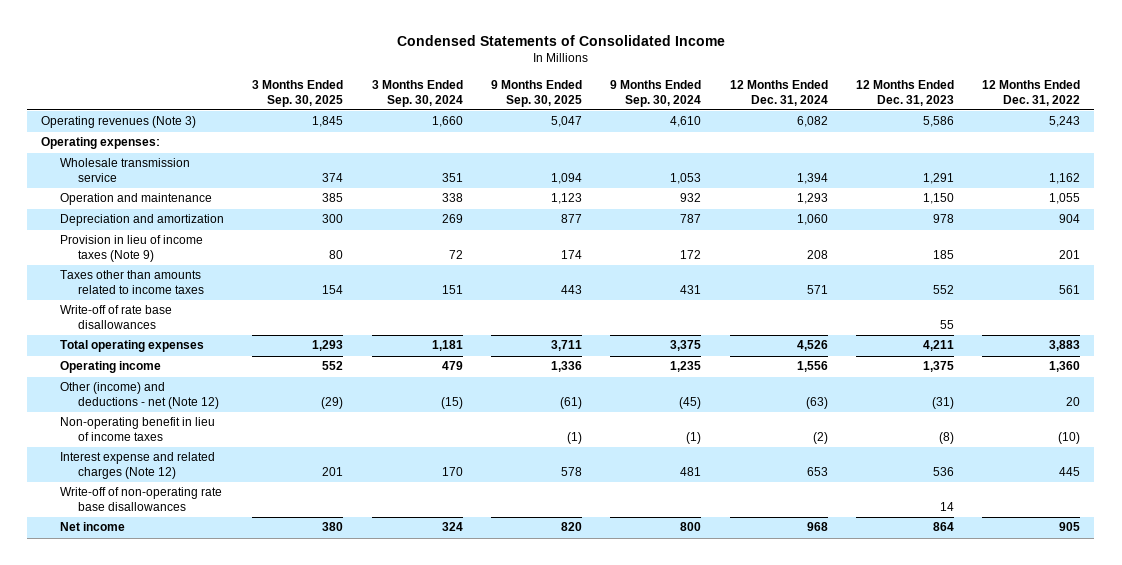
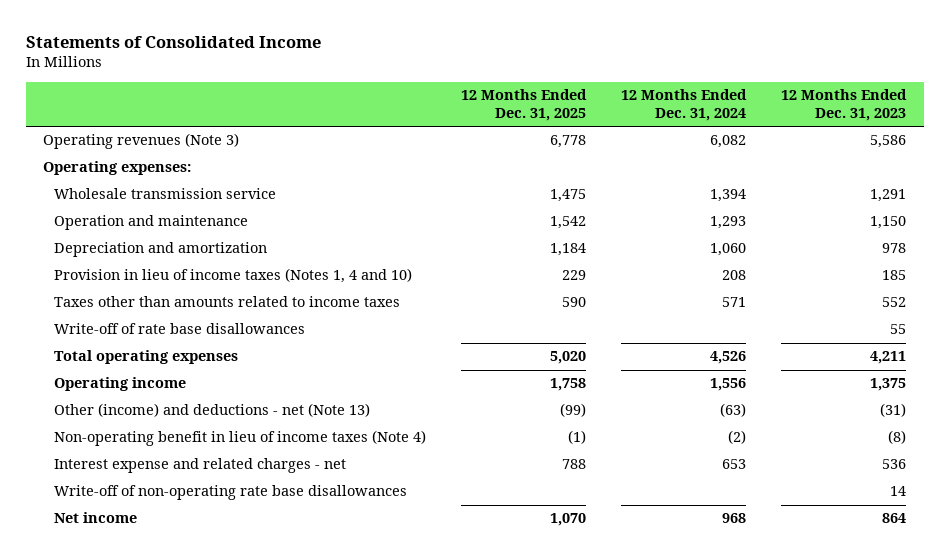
[396,34,725,46] Condensed Statements of Consolidated Income -> [25,36,321,49] Statements of Consolidated Income
[252,79,344,107] 3 Months Ended Sep. 30, 2025 -> none
[371,79,463,107] 3 Months Ended Sep. 30, 2024 -> none
[490,79,582,107] 9 Months Ended Sep. 30, 2025 -> none
[610,79,702,107] 9 Months Ended Sep. 30, 2024 -> none
[982,79,1081,106] 12 Months Ended Dec. 31, 2022 -> none
none -> [460,89,587,122] 12 Months Ended Dec. 31, 2025
[59,235,203,263] Provision in lieu of income taxes (Note 9) -> [53,268,412,284] Provision in lieu of income taxes (Notes 1, 4 and 10)
[59,382,220,410] Other (income) and deductions - net (Note 12) -> [53,403,370,418] Other (income) and deductions - net (Note 13)
[59,417,215,442] Non-operating benefit in lieu of income taxes -> [53,430,426,447] Non-operating benefit in lieu of income taxes (Note 4)
[59,452,215,480] Interest expense and related charges (Note 12) -> [53,458,346,474] Interest expense and related charges - net

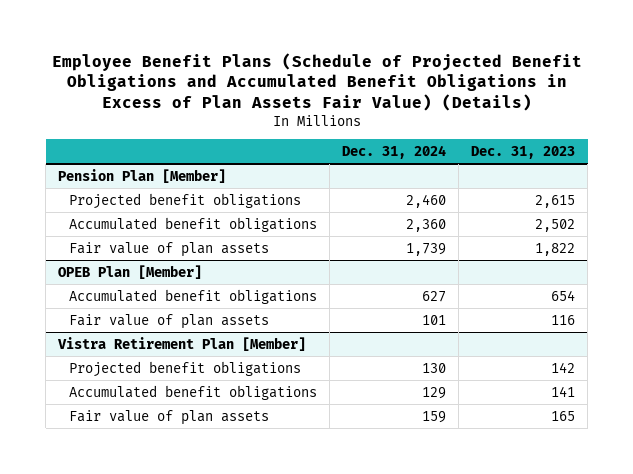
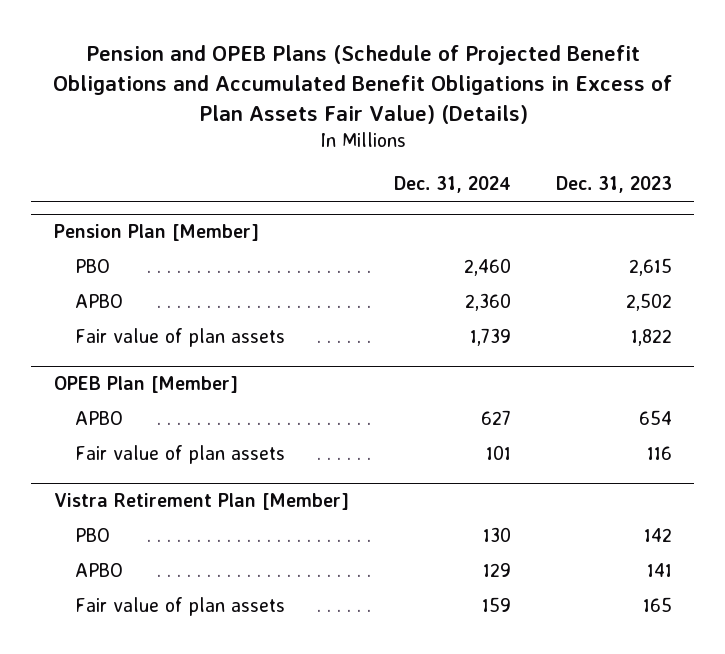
[51,52,582,111] Employee Benefit Plans (Schedule of Projected Benefit Obligations and Accumulated Benefit Obligations in Excess of Plan Assets Fair Value) (Details) -> [52,45,672,125] Pension and OPEB Plans (Schedule of Projected Benefit Obligations and Accumulated Benefit Obligations in Excess of Plan Assets Fair Value) (Details)
[68,192,301,209] Projected benefit obligations -> [75,258,111,273] PBO
[68,216,317,232] Accumulated benefit obligations -> [75,293,124,308] APBO
[68,288,317,304] Accumulated benefit obligations -> [75,410,124,425] APBO
[68,360,301,377] Projected benefit obligations -> [75,527,111,542] PBO
[68,384,317,400] Accumulated benefit obligations -> [75,562,124,577] APBO

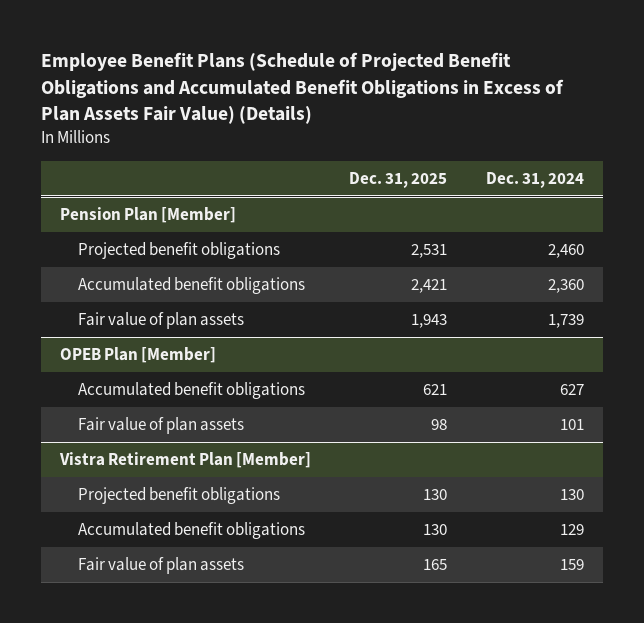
[52,45,672,125] Pension and OPEB Plans (Schedule of Projected Benefit Obligations and Accumulated Benefit Obligations in Excess of Plan Assets Fair Value) (Details) -> [40,52,564,125] Employee Benefit Plans (Schedule of Projected Benefit Obligations and Accumulated Benefit Obligations in Excess of Plan Assets Fair Value) (Details)
[555,176,672,194] Dec. 31, 2023 -> none
none -> [349,171,448,188] Dec. 31, 2025
[75,258,111,273] PBO -> [78,242,281,260] Projected benefit obligations
[75,293,124,308] APBO -> [78,277,306,295] Accumulated benefit obligations
[75,410,124,425] APBO -> [78,382,306,400] Accumulated benefit obligations
[75,527,111,542] PBO -> [78,487,281,505] Projected benefit obligations
[75,562,124,577] APBO -> [78,522,306,540] Accumulated benefit obligations

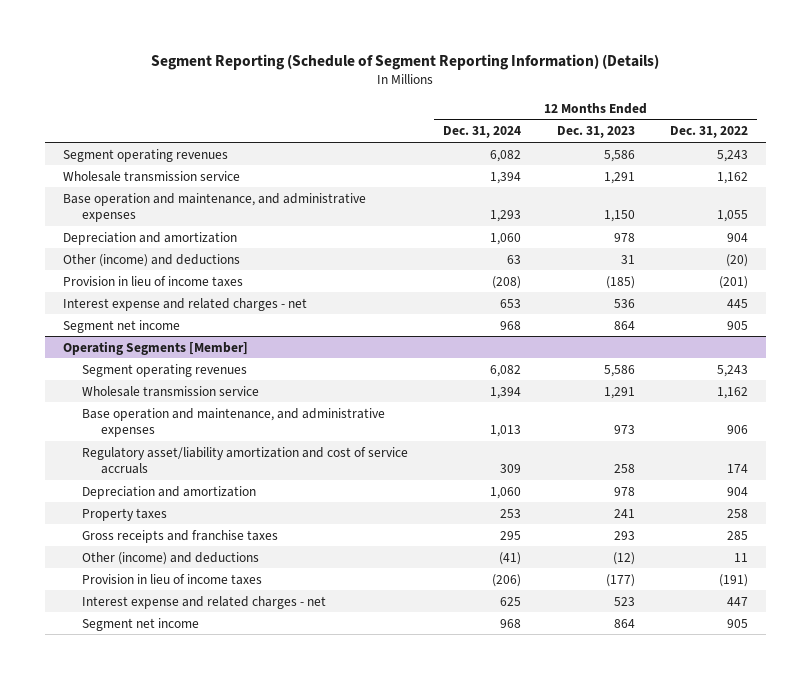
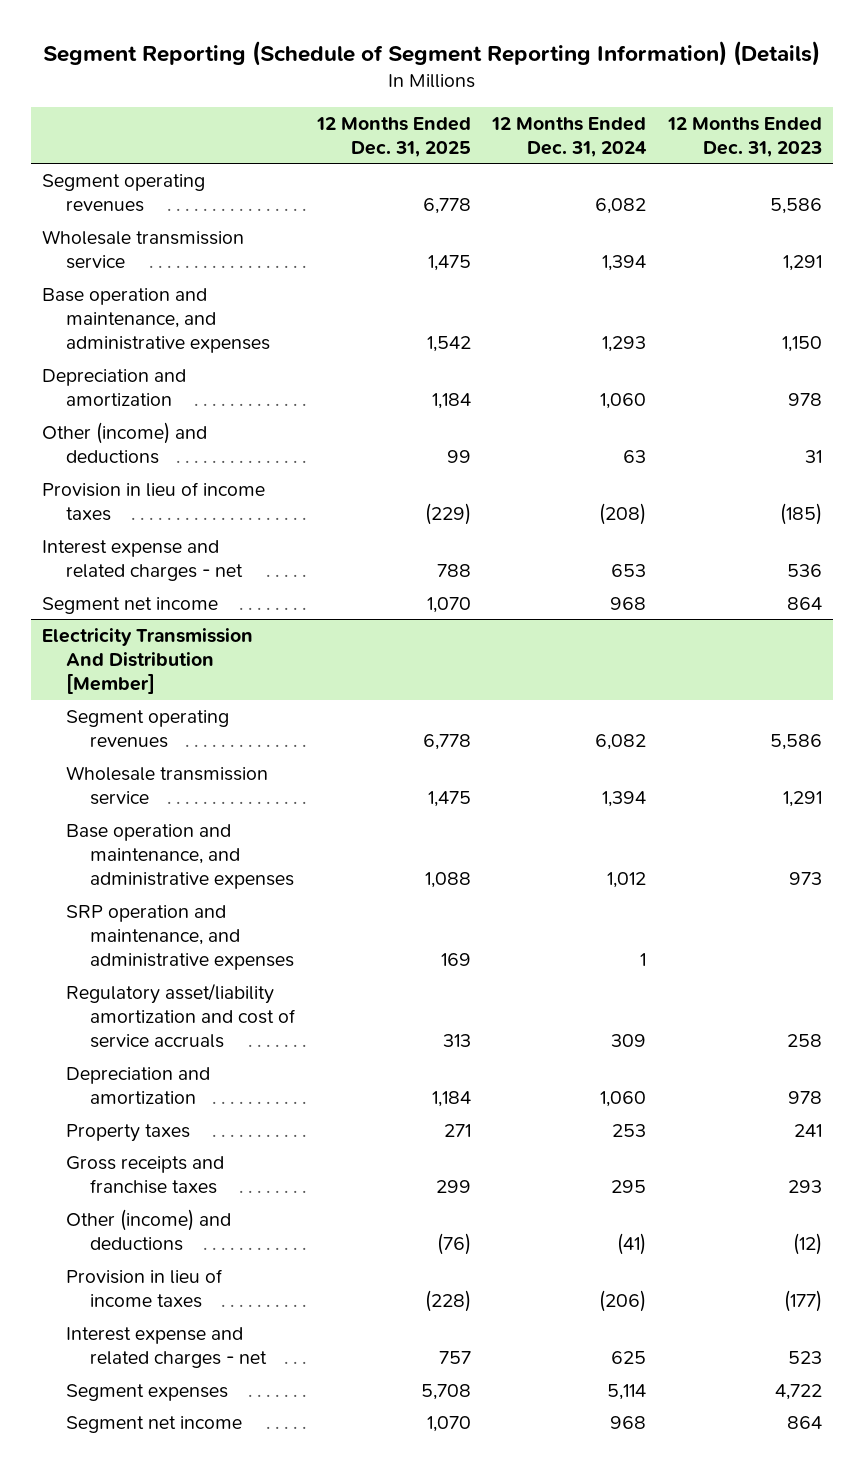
[669,126,748,139] Dec. 31, 2022 -> none
none -> [315,116,471,157] 12 Months Ended Dec. 31, 2025
[62,340,248,355] Operating Segments [Member] -> none
none -> [41,627,253,695] Electricity Transmission And Distribution [Member]
[490,425,522,438] 1,013 -> [607,872,647,889] 1,012
none -> [66,904,295,971] SRP operation and maintenance, and administrative expenses
none -> [66,1383,229,1401] Segment expenses

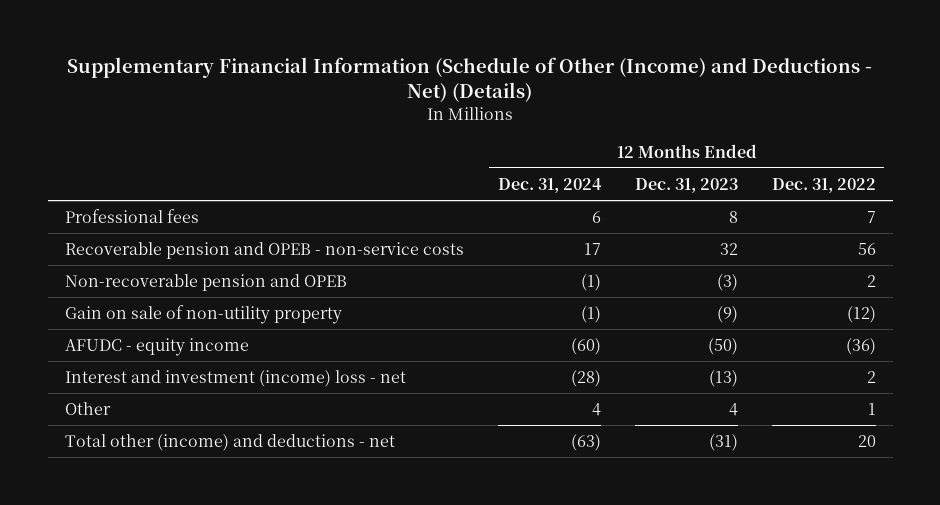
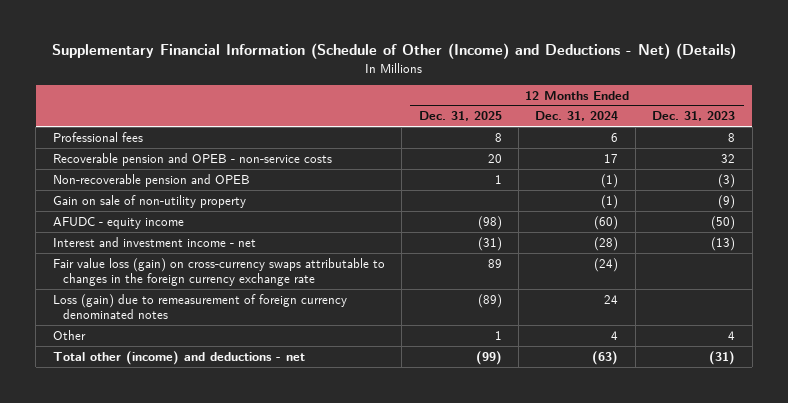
[771,178,876,194] Dec. 31, 2022 -> none
none -> [418,111,502,122] Dec. 31, 2025
[64,370,406,388] Interest and investment (income) loss - net -> [52,236,256,247] Interest and investment income - net
none -> [52,257,385,286] Fair value loss (gain) on cross-currency swaps attributable to changes in the foreign currency exchange rate
none -> [52,293,347,319] Loss (gain) due to remeasurement of foreign currency denominated notes

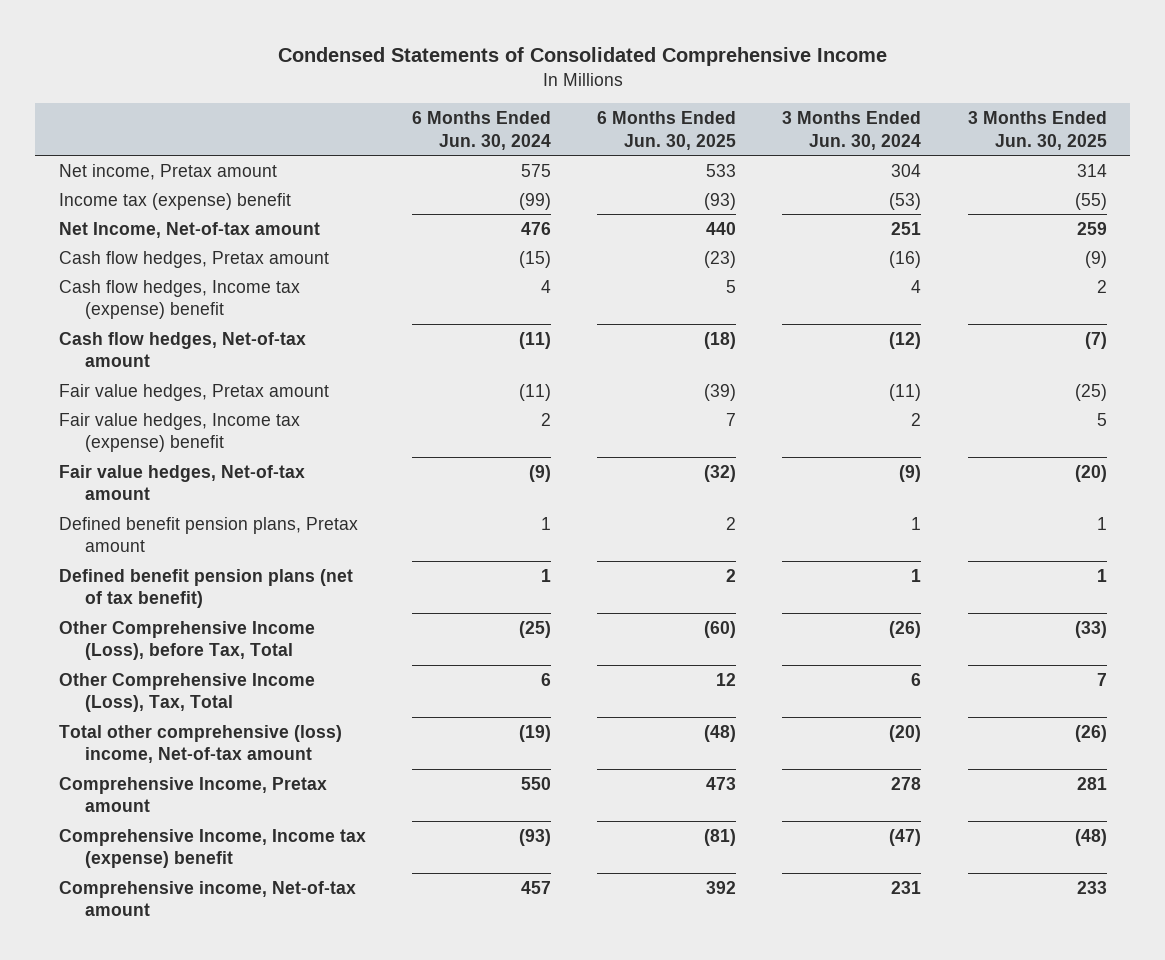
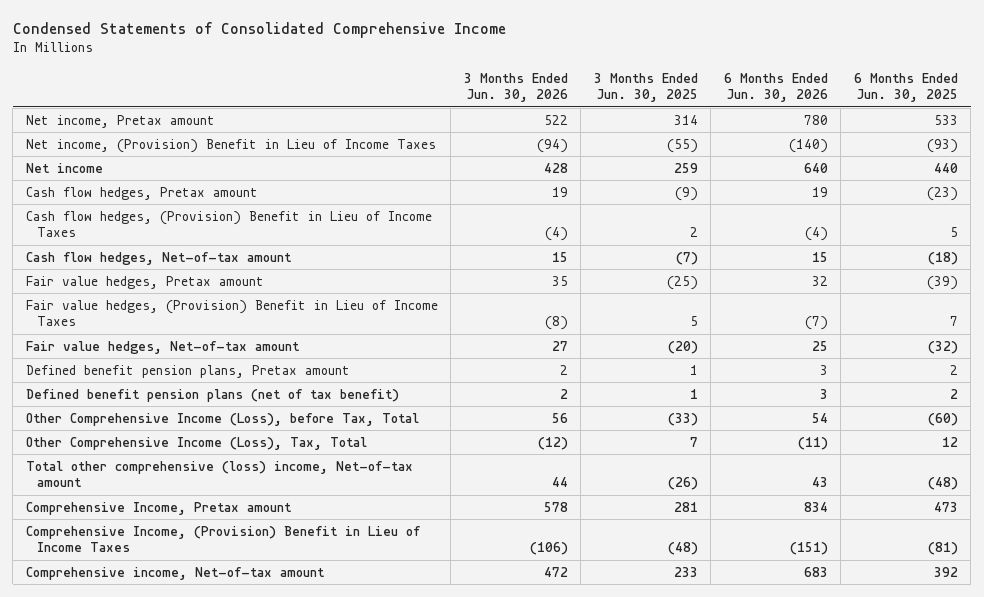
[411,111,551,150] 6 Months Ended Jun. 30, 2024 -> none
[782,111,922,150] 3 Months Ended Jun. 30, 2024 -> none
none -> [463,72,568,103] 3 Months Ended Jun. 30, 2026
none -> [723,72,828,103] 6 Months Ended Jun. 30, 2026
[58,192,291,210] Income tax (expense) benefit -> [25,138,436,153] Net income, (Provision) Benefit in Lieu of Income Taxes
[58,221,320,238] Net Income, Net-of-tax amount -> [25,162,103,173] Net income
[58,279,300,320] Cash flow hedges, Income tax (expense) benefit -> [25,210,432,238] Cash flow hedges, (Provision) Benefit in Lieu of Income Taxes
[58,412,300,453] Fair value hedges, Income tax (expense) benefit -> [25,299,438,327] Fair value hedges, (Provision) Benefit in Lieu of Income Taxes
[58,828,366,869] Comprehensive Income, Income tax (expense) benefit -> [25,525,420,553] Comprehensive Income, (Provision) Benefit in Lieu of Income Taxes

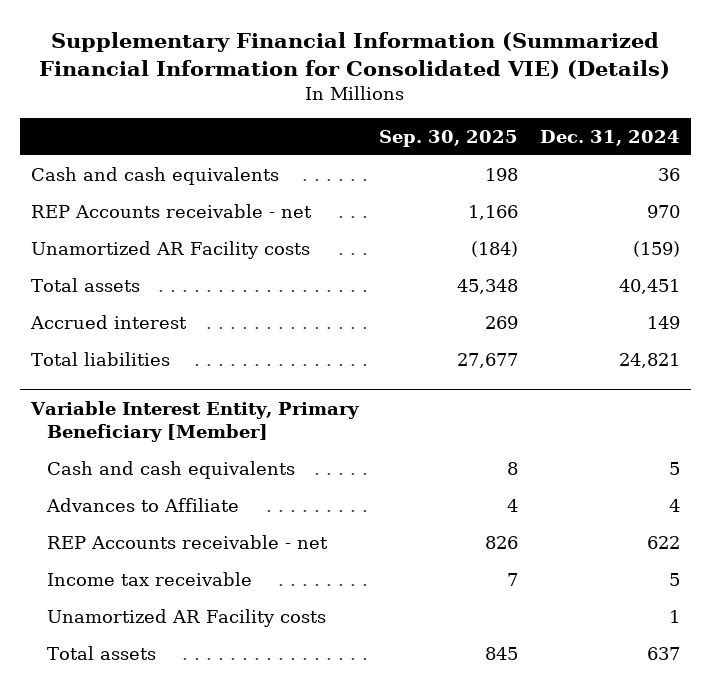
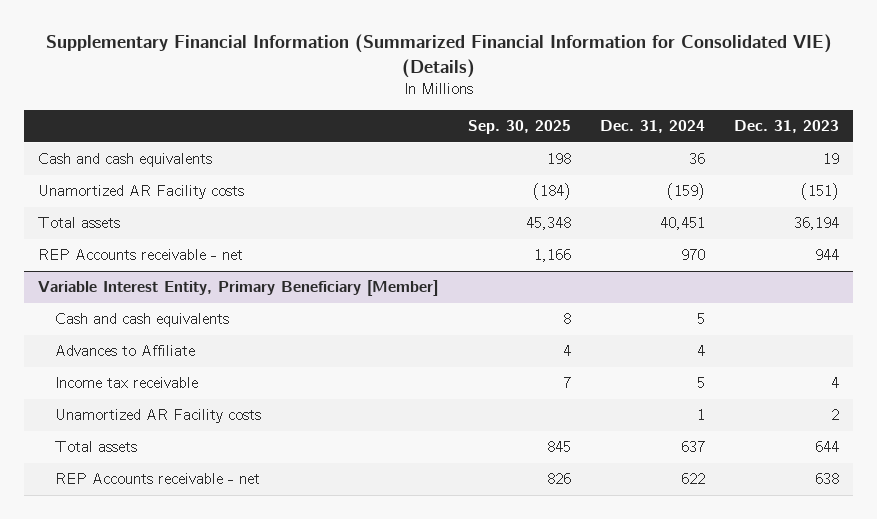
none -> [733,120,839,134] Dec. 31, 2023
[29,315,187,330] Accrued interest -> none
[30,352,170,367] Total liabilities -> none
[30,204,312,219] REP Accounts receivable - net -> [38,249,244,261] REP Accounts receivable - net
[46,535,328,550] REP Accounts receivable - net -> [55,473,261,485] REP Accounts receivable - net

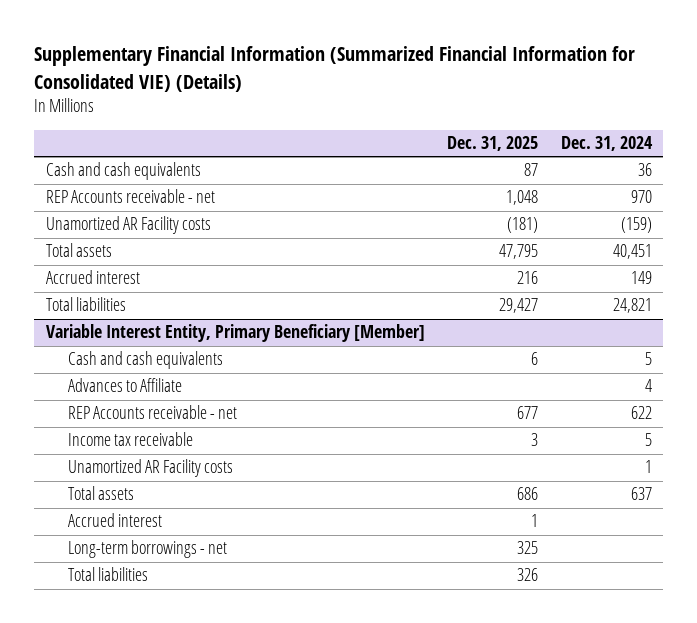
[467,120,571,135] Sep. 30, 2025 -> none
[733,120,839,134] Dec. 31, 2023 -> none
none -> [447,136,539,152] Dec. 31, 2025
[38,249,244,261] REP Accounts receivable - net -> [45,189,215,204] REP Accounts receivable - net
none -> [45,270,140,285] Accrued interest
none -> [45,297,126,312] Total liabilities
[55,473,261,485] REP Accounts receivable - net -> [67,405,237,420] REP Accounts receivable - net
none -> [67,513,162,528] Accrued interest
none -> [67,540,227,559] Long-term borrowings - net
none -> [67,567,148,582] Total liabilities

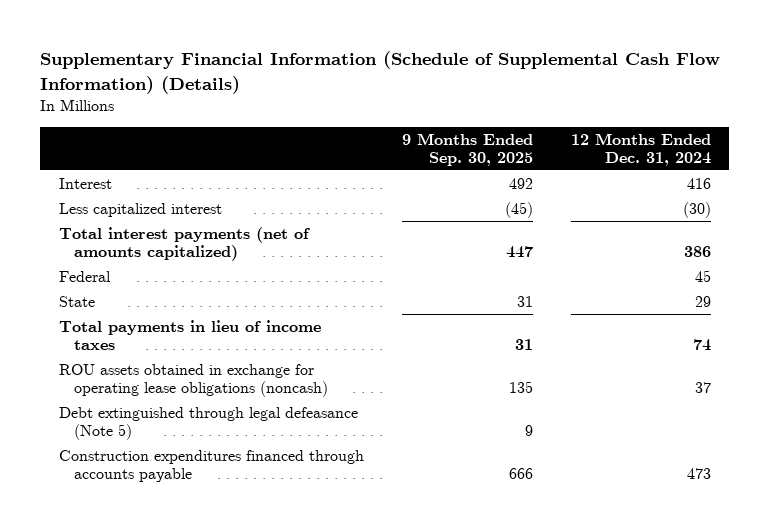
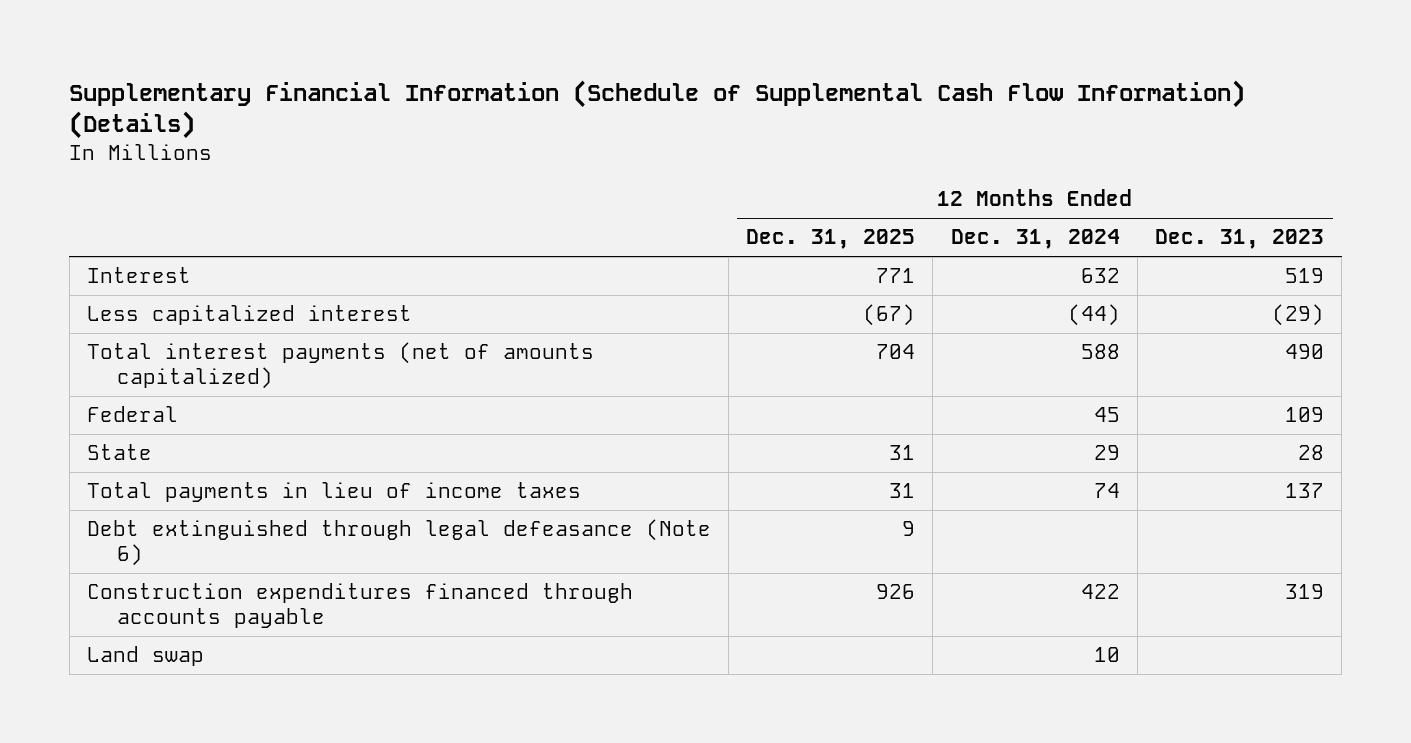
[401,132,533,166] 9 Months Ended Sep. 30, 2025 -> none
none -> [746,229,916,250] Dec. 31, 2025
none -> [1154,229,1324,250] Dec. 31, 2023
[686,177,711,189] 416 -> [1080,268,1120,284] 632
[682,201,711,218] (30) -> [1067,304,1120,327] (44)
[683,246,711,258] 386 -> [1080,344,1120,360] 588
[59,363,328,398] ROU assets obtained in exchange for operating lease obligations (noncash) -> none
[59,406,359,441] Debt extinguished through legal defeasance (Note 5) -> [86,519,711,566] Debt extinguished through legal defeasance (Note 6)
[686,468,711,480] 473 -> [1080,584,1120,600] 422
none -> [86,646,204,667] Land swap

